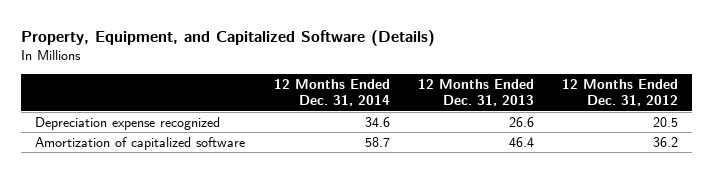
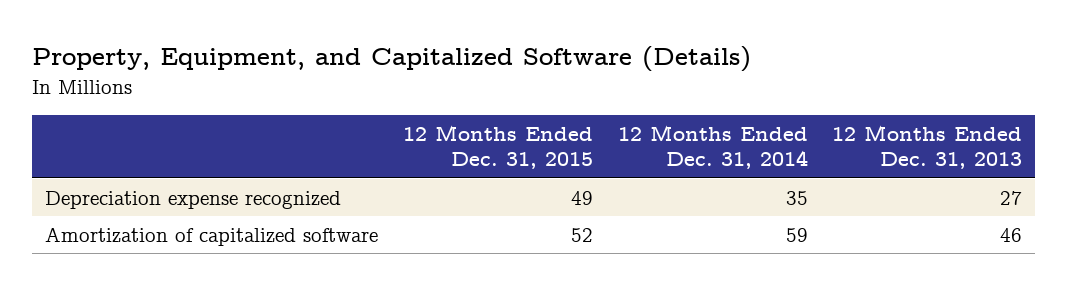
[562,78,679,107] 12 Months Ended Dec. 31, 2012 -> none
none -> [402,125,593,170] 12 Months Ended Dec. 31, 2015
[364,116,390,127] 34.6 -> [785,191,808,206] 35
[509,116,535,127] 26.6 -> [1000,191,1023,206] 27
[364,136,390,147] 58.7 -> [785,228,808,243] 59
[509,136,535,147] 46.4 -> [1000,228,1023,243] 46

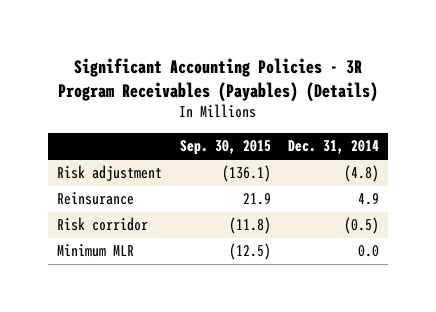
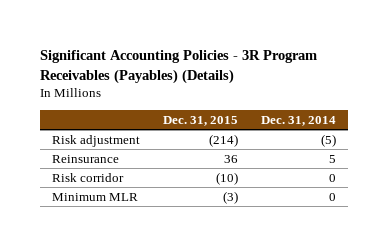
[179,140,271,156] Sep. 30, 2015 -> none
none -> [163,115,239,126] Dec. 31, 2015
[343,165,379,183] (4.8) -> [321,133,337,147] (5)
[357,193,379,206] 4.9 -> [329,154,337,163] 5
[343,217,379,235] (0.5) -> [329,173,337,182] 0
[357,245,379,258] 0.0 -> [329,192,337,201] 0

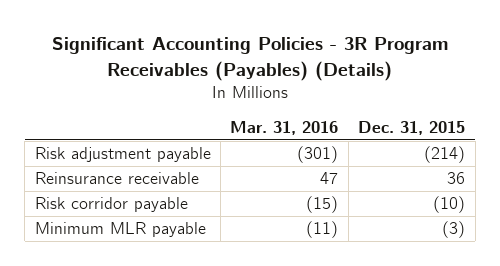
[261,115,337,126] Dec. 31, 2014 -> none
none -> [230,121,339,136] Mar. 31, 2016
[52,134,141,147] Risk adjustment -> [34,147,211,163] Risk adjustment payable
[52,154,120,163] Reinsurance -> [34,172,199,185] Reinsurance receivable
[52,172,125,182] Risk corridor -> [34,197,188,213] Risk corridor payable
[52,192,139,201] Minimum MLR -> [34,222,206,238] Minimum MLR payable

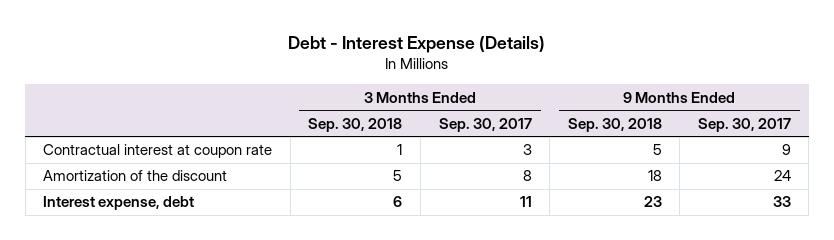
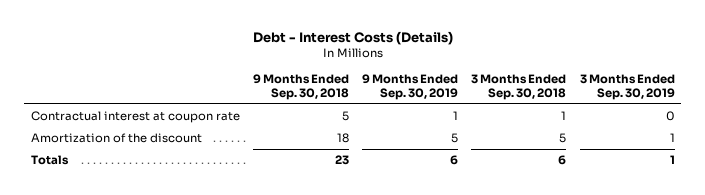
[288,35,546,53] Debt - Interest Expense (Details) -> [252,30,453,45] Debt - Interest Costs (Details)
[438,117,532,132] Sep. 30, 2017 -> none
[697,117,791,132] Sep. 30, 2017 -> none
none -> [362,74,459,100] 9 Months Ended Sep. 30, 2019
none -> [579,74,675,100] 3 Months Ended Sep. 30, 2019
[43,196,195,211] Interest expense, debt -> [30,155,69,166] Totals

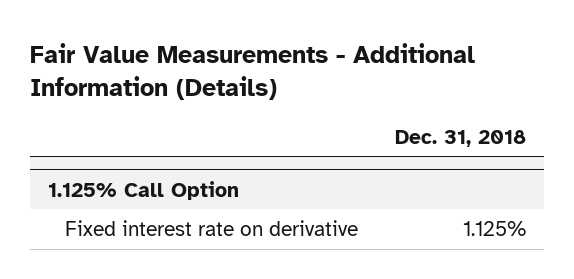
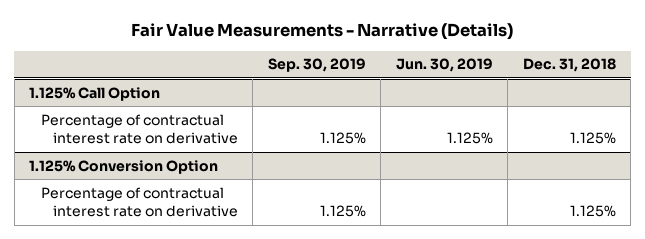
[29,42,475,100] Fair Value Measurements - Additional Information (Details) -> [131,23,514,41] Fair Value Measurements - Narrative (Details)
none -> [267,58,366,73] Sep. 30, 2019
none -> [395,58,493,73] Jun. 30, 2019
[65,219,359,236] Fixed interest rate on derivative -> [40,113,238,145] Percentage of contractual interest rate on derivative
none -> [29,159,219,174] 1.125% Conversion Option
none -> [40,186,238,218] Percentage of contractual interest rate on derivative

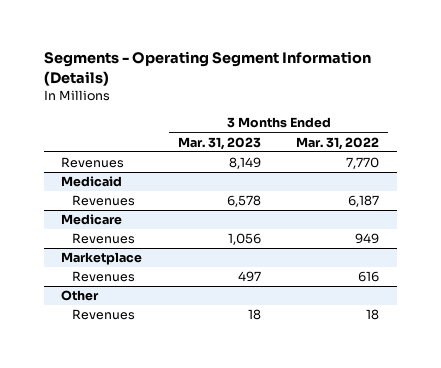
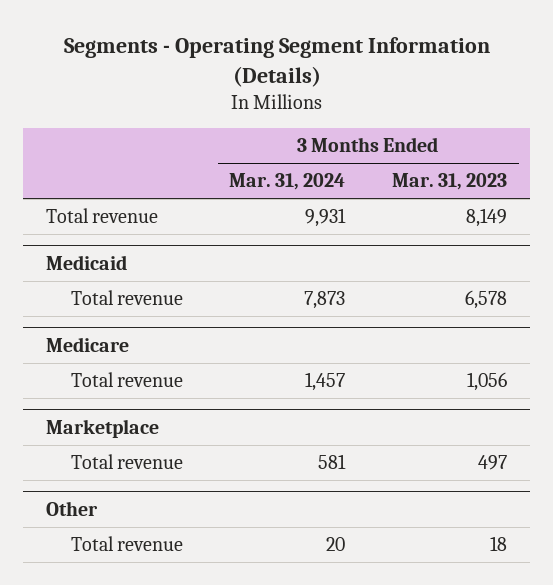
[296,136,380,150] Mar. 31, 2022 -> none
none -> [229,173,346,191] Mar. 31, 2024
[61,157,125,169] Revenues -> [46,207,159,223] Total revenue
[72,195,136,207] Revenues -> [70,289,183,305] Total revenue
[72,233,136,245] Revenues -> [70,371,183,387] Total revenue
[72,271,136,283] Revenues -> [70,453,183,469] Total revenue
[72,309,136,321] Revenues -> [70,535,183,551] Total revenue

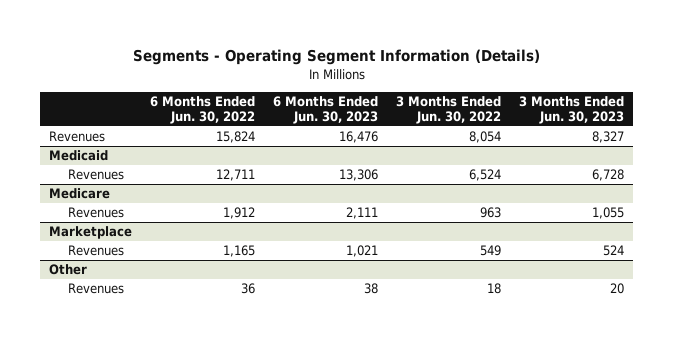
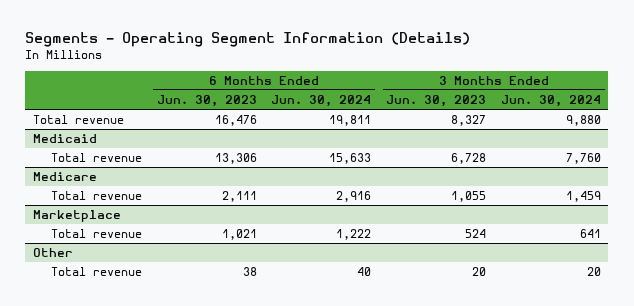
[150,95,256,125] 6 Months Ended Jun. 30, 2022 -> none
[395,95,501,125] 3 Months Ended Jun. 30, 2022 -> none
none -> [271,95,372,108] Jun. 30, 2024
none -> [500,95,601,108] Jun. 30, 2024
[49,131,106,143] Revenues -> [32,115,124,125] Total revenue
[68,169,125,181] Revenues -> [50,153,142,163] Total revenue
[68,207,125,219] Revenues -> [50,191,142,201] Total revenue
[68,245,125,257] Revenues -> [50,229,142,239] Total revenue
[68,283,125,295] Revenues -> [50,267,142,277] Total revenue

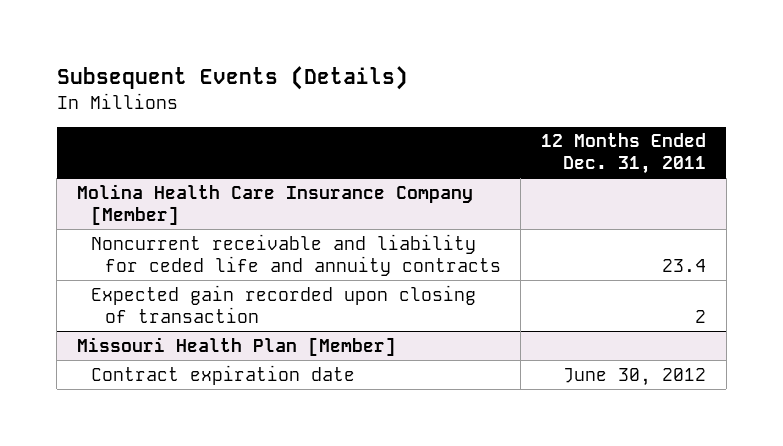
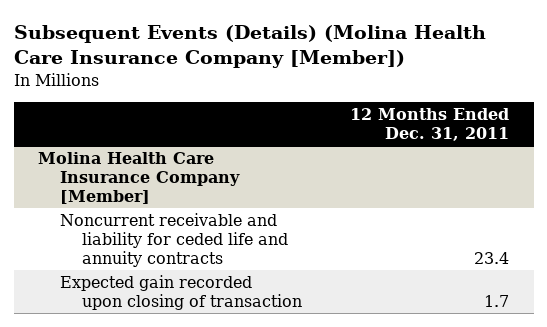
[56,66,408,91] Subsequent Events (Details) -> [13,24,486,68] Subsequent Events (Details) (Molina Health Care Insurance Company [Member])
[76,336,396,356] Missouri Health Plan [Member] -> none
[90,364,355,385] Contract expiration date -> none
[695,309,707,323] 2 -> [484,295,510,308] 1.7

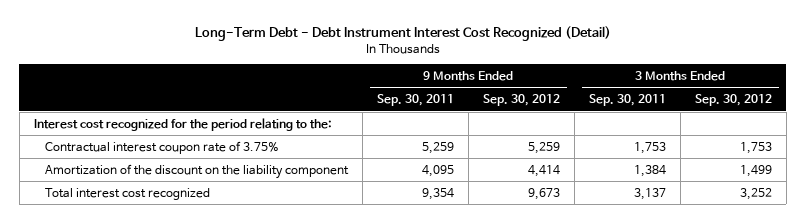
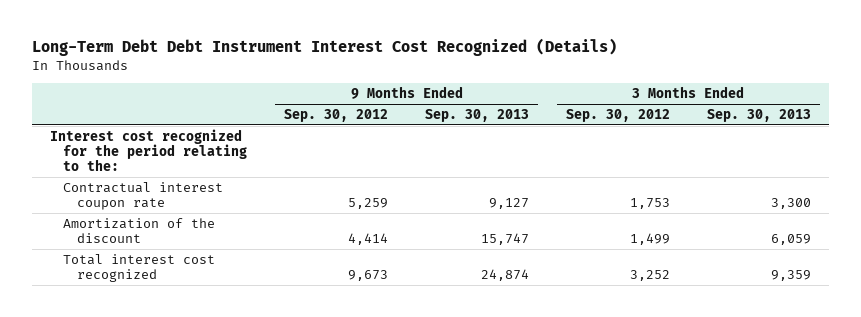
[194,26,611,42] Long-Term Debt - Debt Instrument Interest Cost Recognized (Detail) -> [31,38,617,57] Long-Term Debt Debt Instrument Interest Cost Recognized (Details)
[376,94,454,107] Sep. 30, 2011 -> none
[588,94,666,107] Sep. 30, 2011 -> none
none -> [425,109,530,123] Sep. 30, 2013
none -> [706,109,811,123] Sep. 30, 2013
[44,140,279,154] Contractual interest coupon rate of 3.75% -> [63,182,224,211] Contractual interest coupon rate
[44,163,349,179] Amortization of the discount on the liability component -> [63,218,216,244] Amortization of the discount

